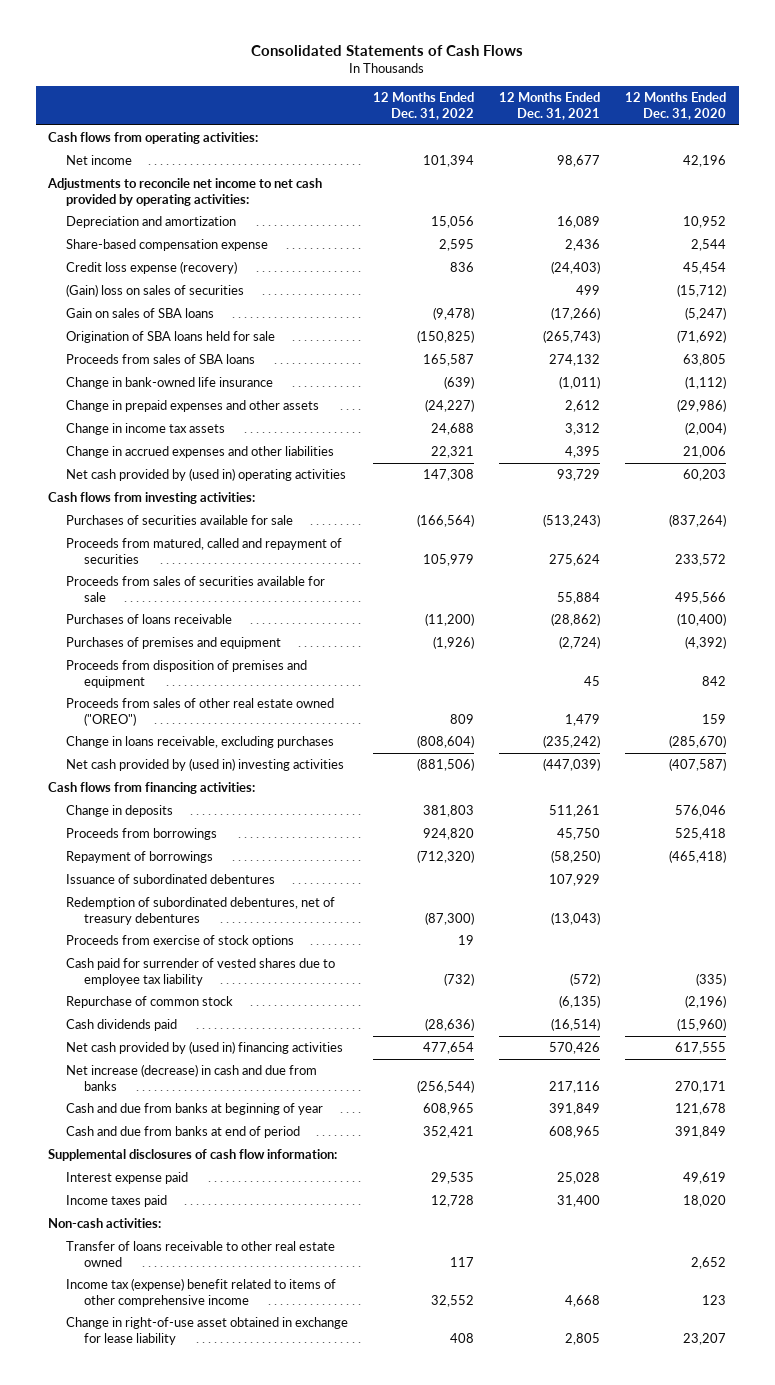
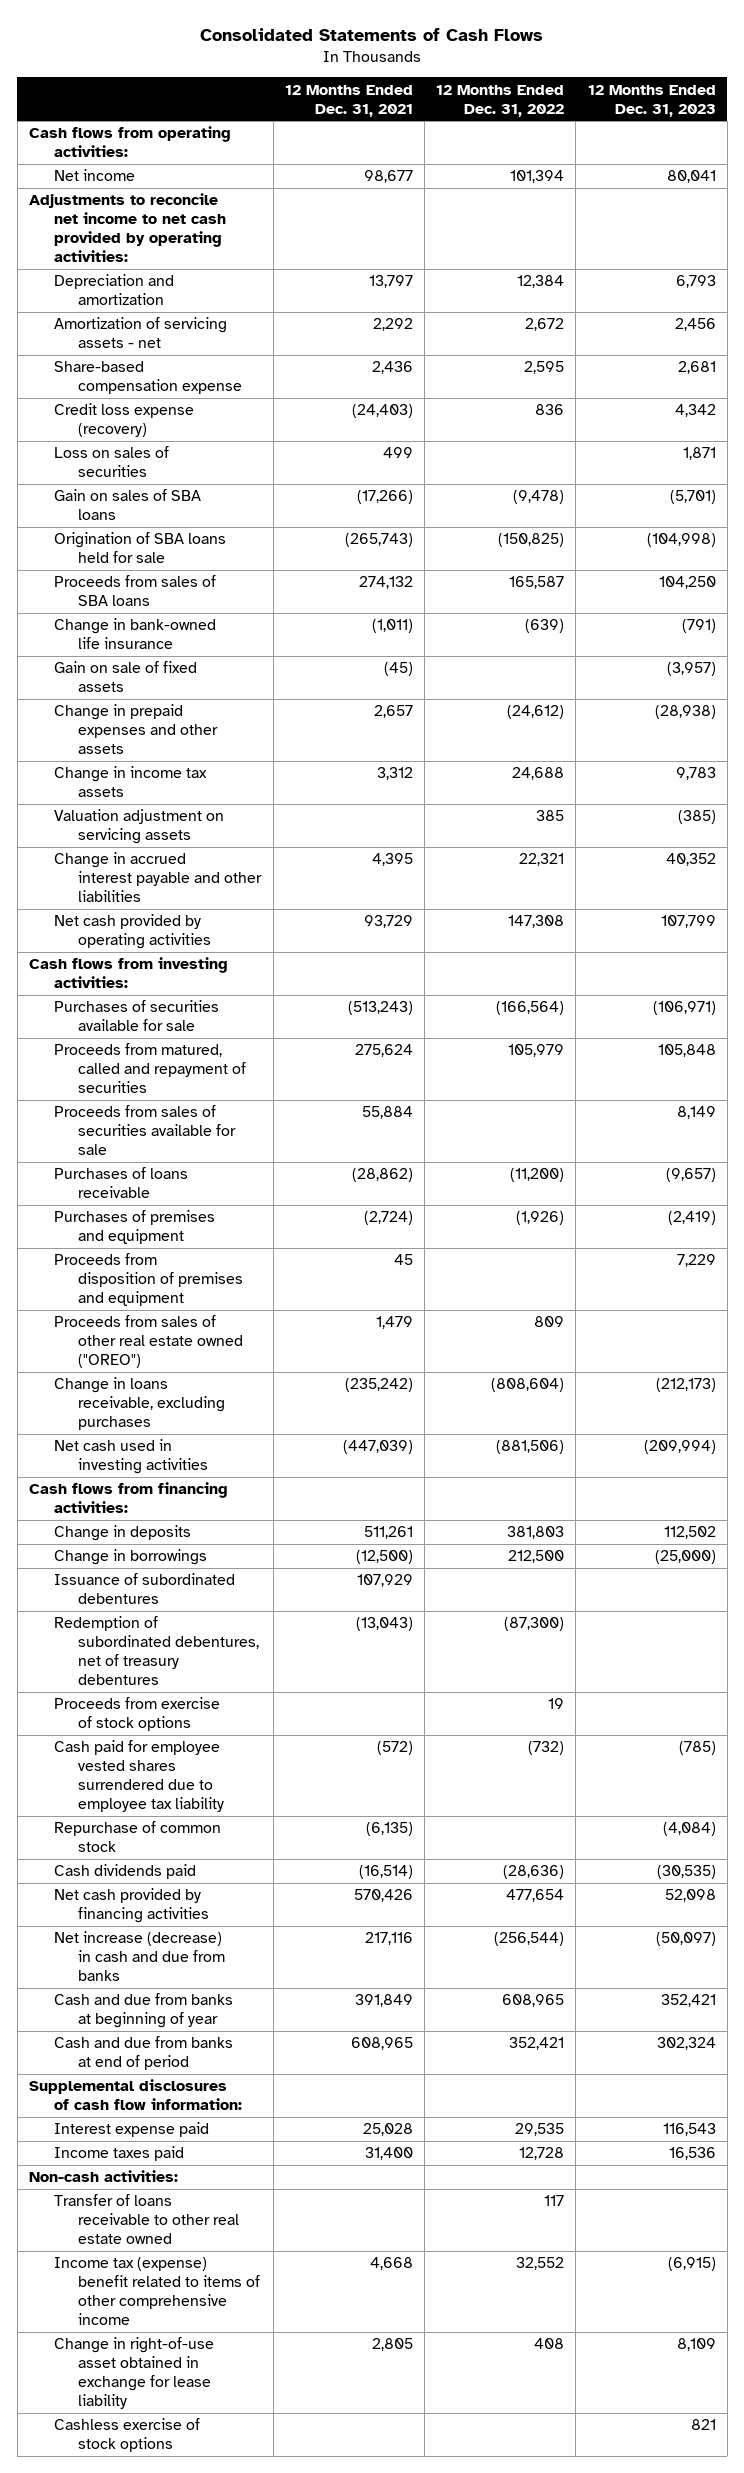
[625,92,727,121] 12 Months Ended Dec. 31, 2020 -> none
none -> [587,84,716,117] 12 Months Ended Dec. 31, 2023
[431,216,475,229] 15,056 -> [517,275,565,289] 12,384
[557,216,601,229] 16,089 -> [368,275,413,289] 13,797
none -> [53,317,227,349] Amortization of servicing assets - net
[66,284,245,298] (Gain) loss on sales of securities -> [53,446,169,478] Loss on sales of securities
none -> [53,661,197,693] Gain on sale of fixed assets
[425,399,475,413] (24,227) -> [507,705,565,720] (24,612)
[565,400,601,413] 2,612 -> [373,705,413,719] 2,657
none -> [53,809,224,845] Valuation adjustment on servicing assets
[66,446,335,459] Change in accrued expenses and other liabilities -> [53,852,263,903] Change in accrued interest payable and other liabilities
[66,468,347,482] Net cash provided by (used in) operating activities -> [53,914,212,950] Net cash provided by operating activities
[66,758,345,772] Net cash provided by (used in) investing activities -> [53,1439,209,1475] Net cash used in investing activities
[66,828,218,841] Proceeds from borrowings -> none
[66,851,214,864] Repayment of borrowings -> [53,1549,207,1566] Change in borrowings
[417,850,475,864] (712,320) -> [508,1550,565,1564] 212,500
[551,850,601,864] (58,250) -> [355,1550,413,1565] (12,500)
[66,958,336,986] Cash paid for surrender of vested shares due to employee tax liability -> [53,1740,225,1813] Cash paid for employee vested shares surrendered due to employee tax liability
[66,1041,344,1055] Net cash provided by (used in) financing activities -> [53,1888,210,1924] Net cash provided by financing activities
none -> [53,2418,200,2453] Cashless exercise of stock options

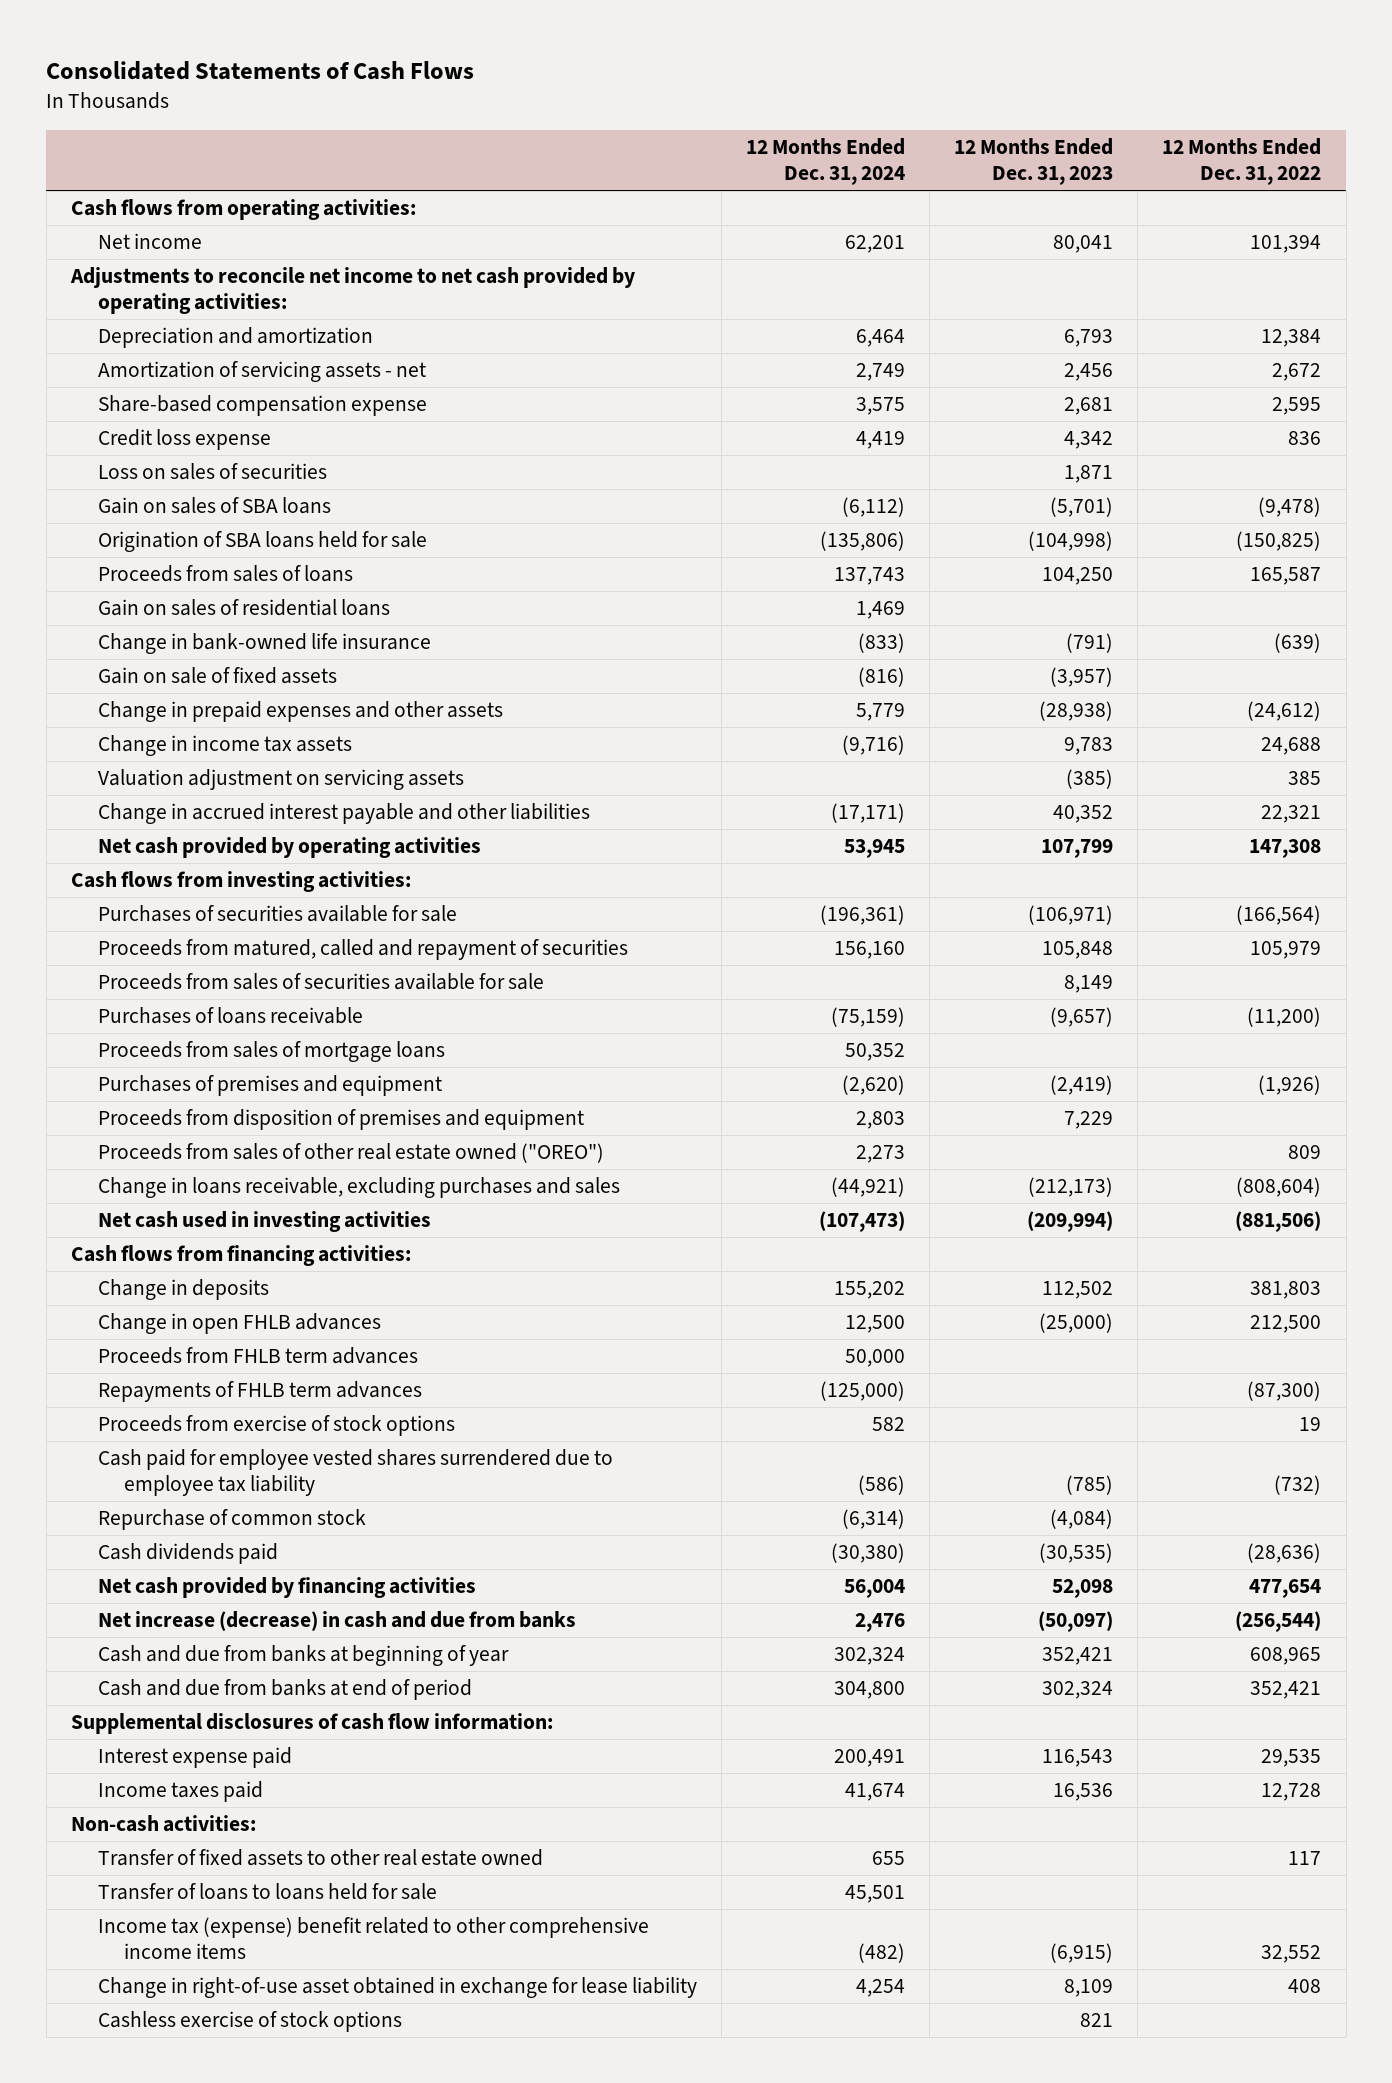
[284,84,413,117] 12 Months Ended Dec. 31, 2021 -> none
none -> [745,138,905,186] 12 Months Ended Dec. 31, 2024
[53,403,194,438] Credit loss expense (recovery) -> [97,429,271,451] Credit loss expense
[53,575,216,607] Proceeds from sales of SBA loans -> [97,565,353,583] Proceeds from sales of loans
none -> [97,599,390,617] Gain on sales of residential loans
none -> [97,1041,445,1063] Proceeds from sales of mortgage loans
[53,1377,226,1431] Change in loans receivable, excluding purchases -> [97,1177,620,1199] Change in loans receivable, excluding purchases and sales
[53,1573,235,1605] Issuance of subordinated debentures -> none
[53,1549,207,1566] Change in borrowings -> [97,1313,381,1335] Change in open FHLB advances
none -> [97,1347,418,1365] Proceeds from FHLB term advances
[53,1616,260,1686] Redemption of subordinated debentures, net of treasury debentures -> [97,1381,422,1403] Repayments of FHLB term advances
[53,2194,240,2245] Transfer of loans receivable to other real estate owned -> [97,1849,543,1867] Transfer of fixed assets to other real estate owned
none -> [97,1883,437,1901] Transfer of loans to loans held for sale
[53,2257,261,2326] Income tax (expense) benefit related to items of other comprehensive income -> [97,1917,649,1960] Income tax (expense) benefit related to other comprehensive income items

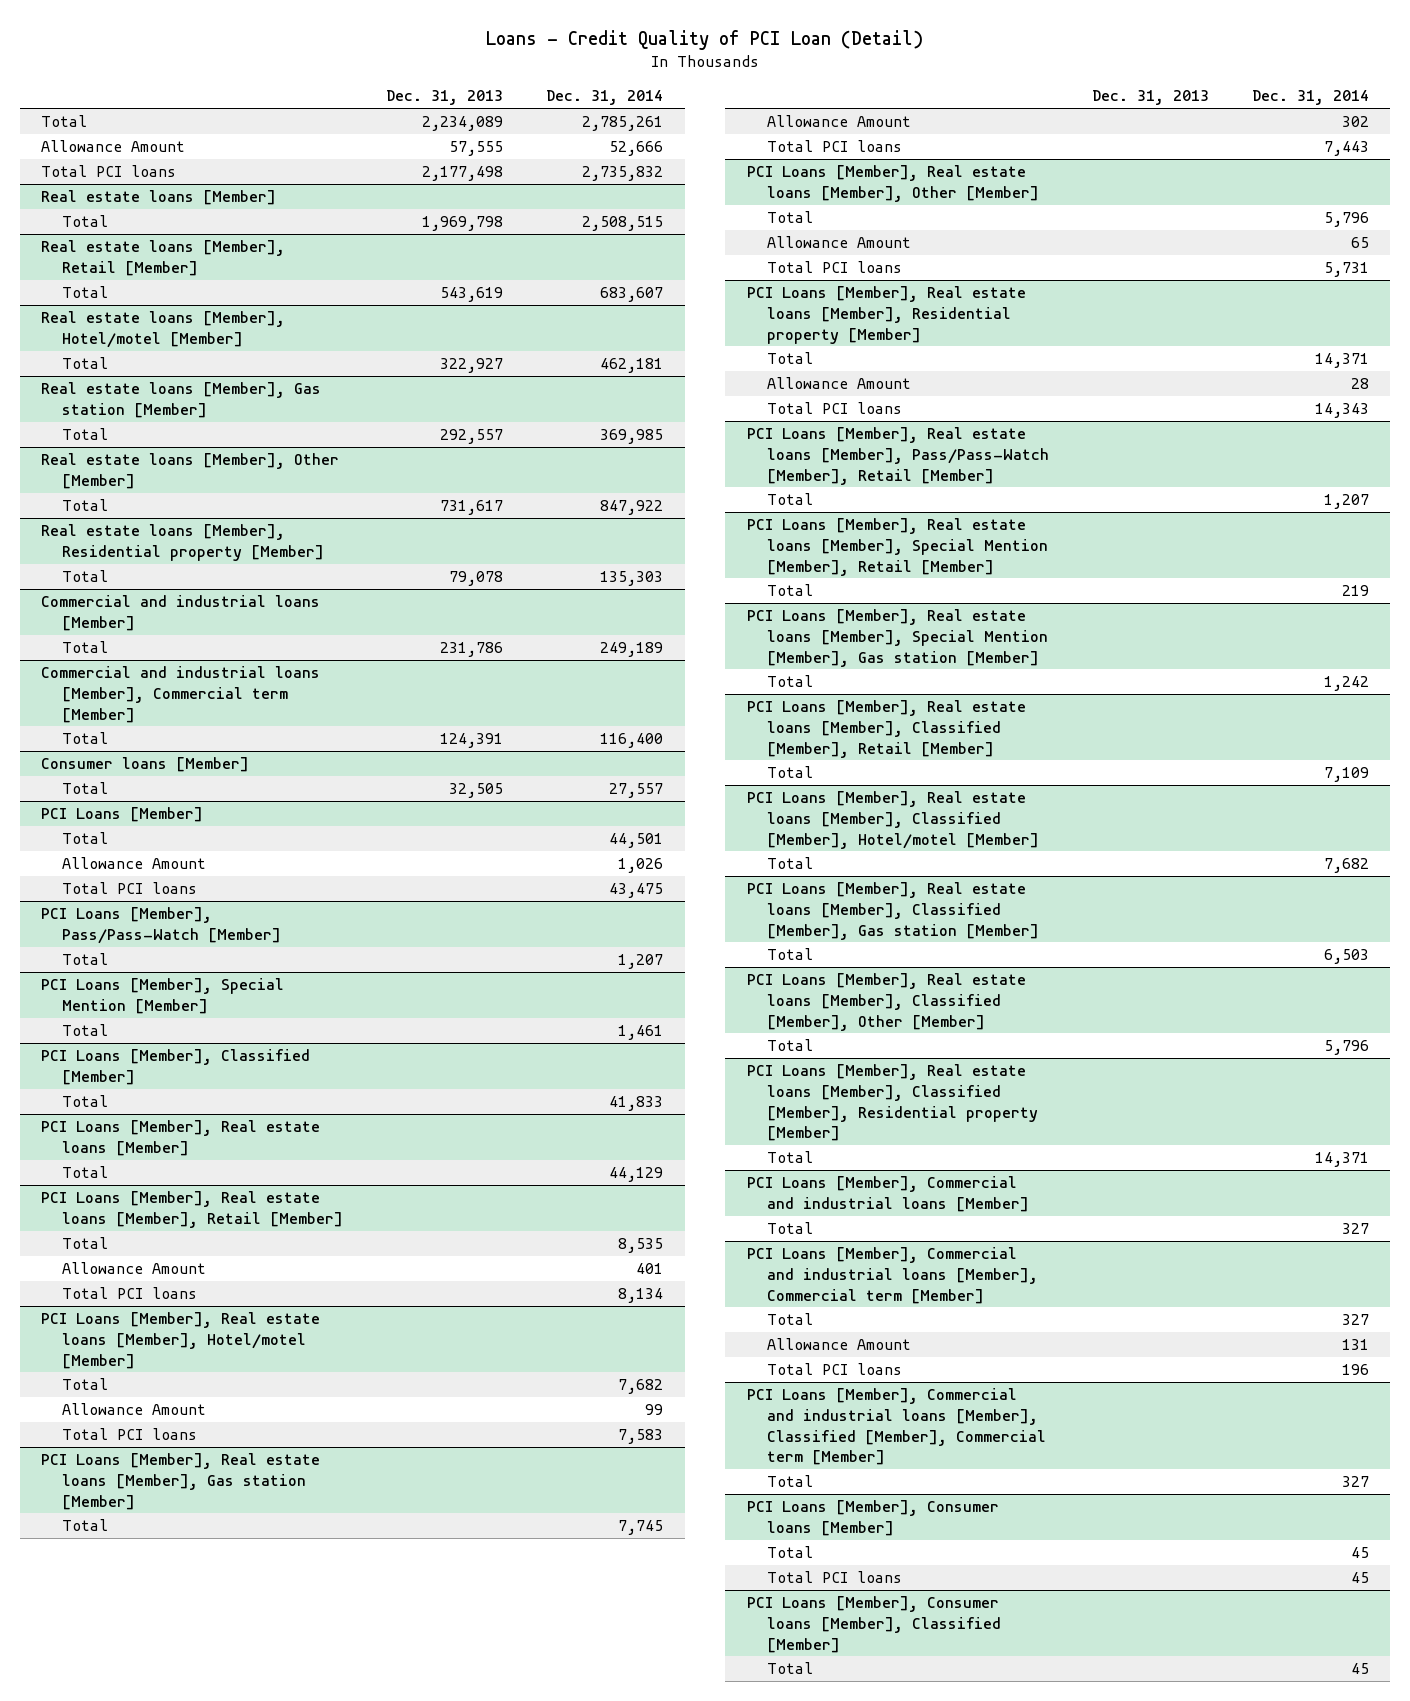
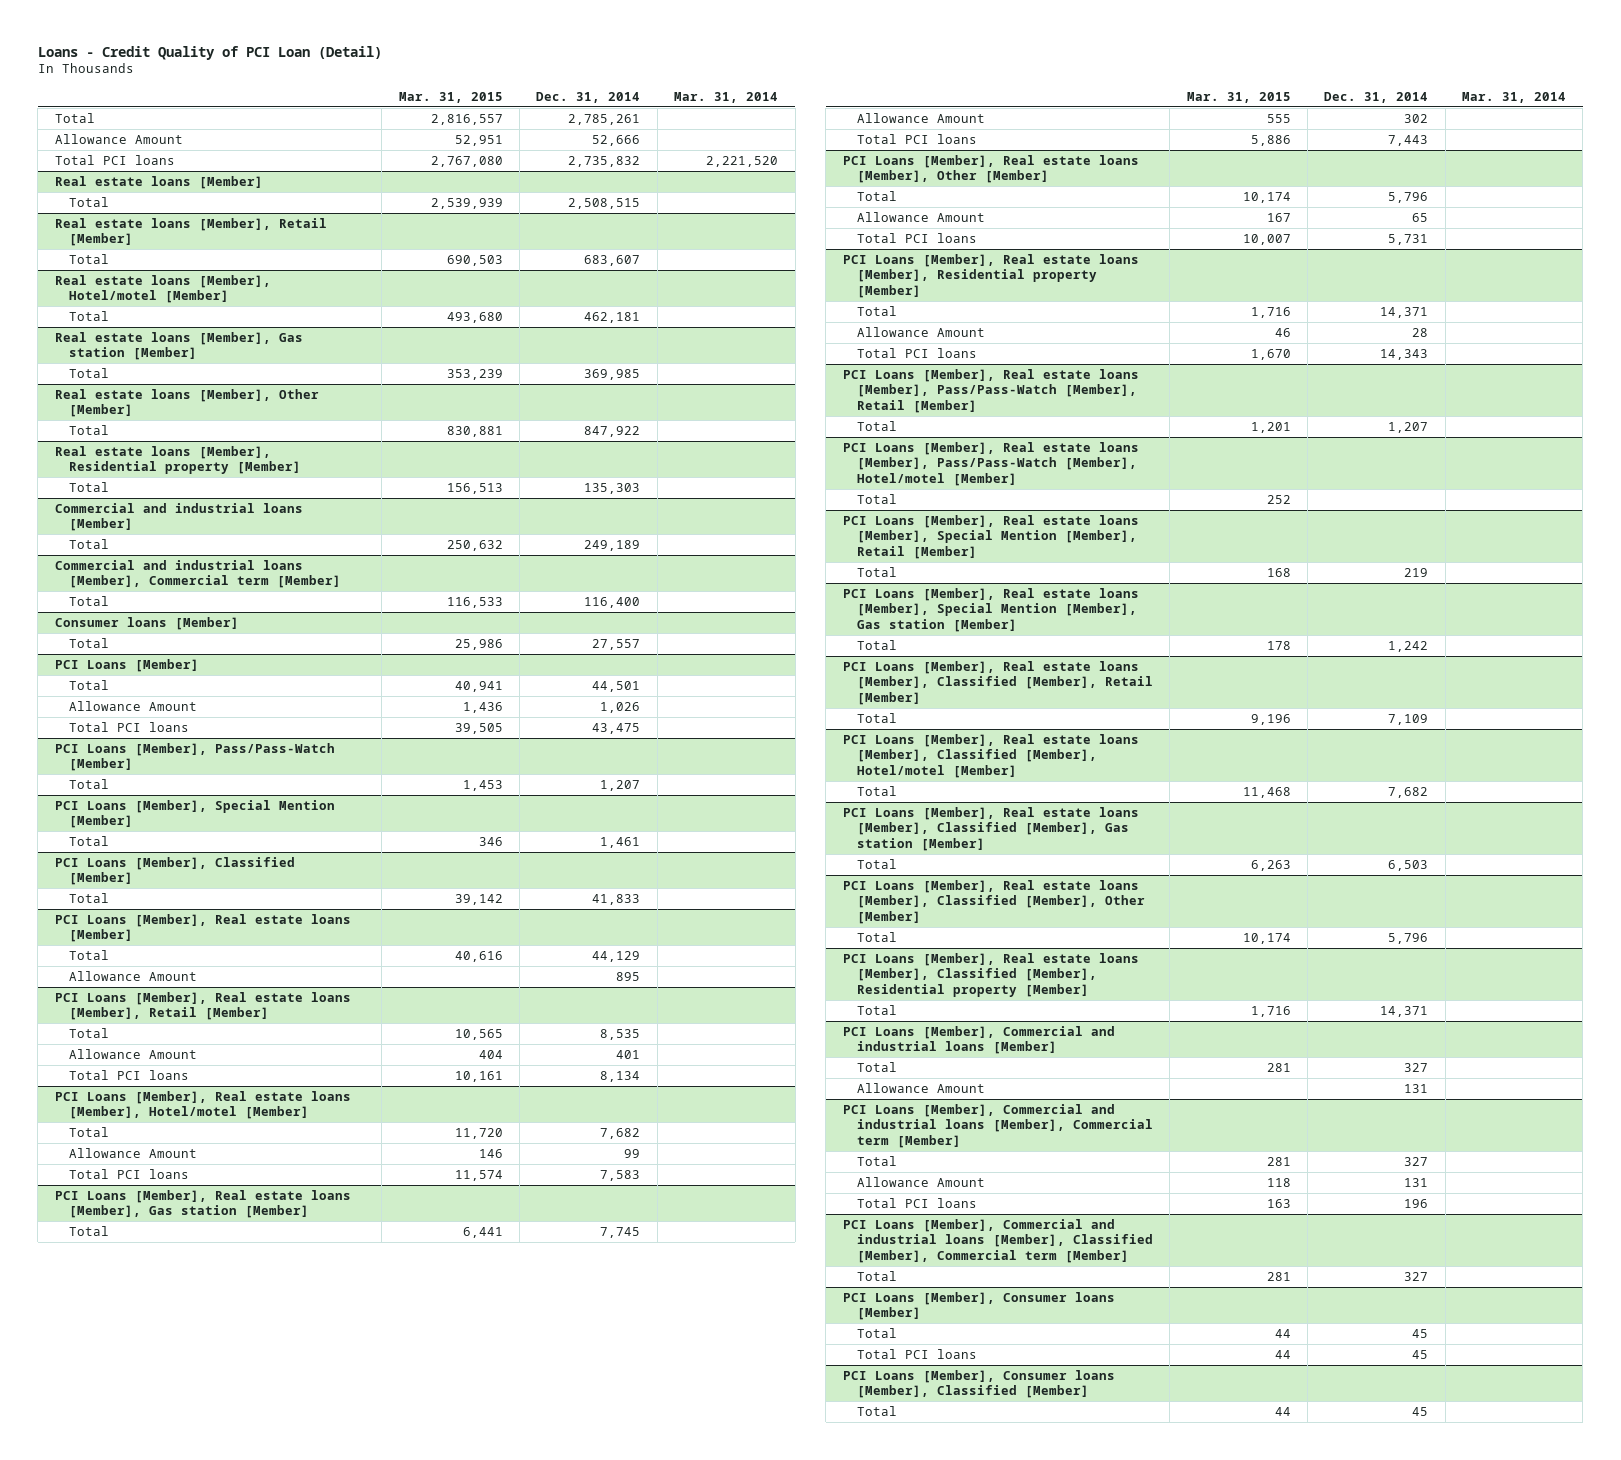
[386,90,504,106] Dec. 31, 2013 -> none
none -> [398,91,503,103] Mar. 31, 2015
none -> [674,91,779,103] Mar. 31, 2014
none -> [68,970,197,981] Allowance Amount
none -> [842,441,1139,486] PCI Loans [Member], Real estate loans [Member], Pass/Pass-Watch [Member], Hotel/motel [Member]
none -> [856,493,897,504] Total
none -> [856,1082,985,1093] Allowance Amount

